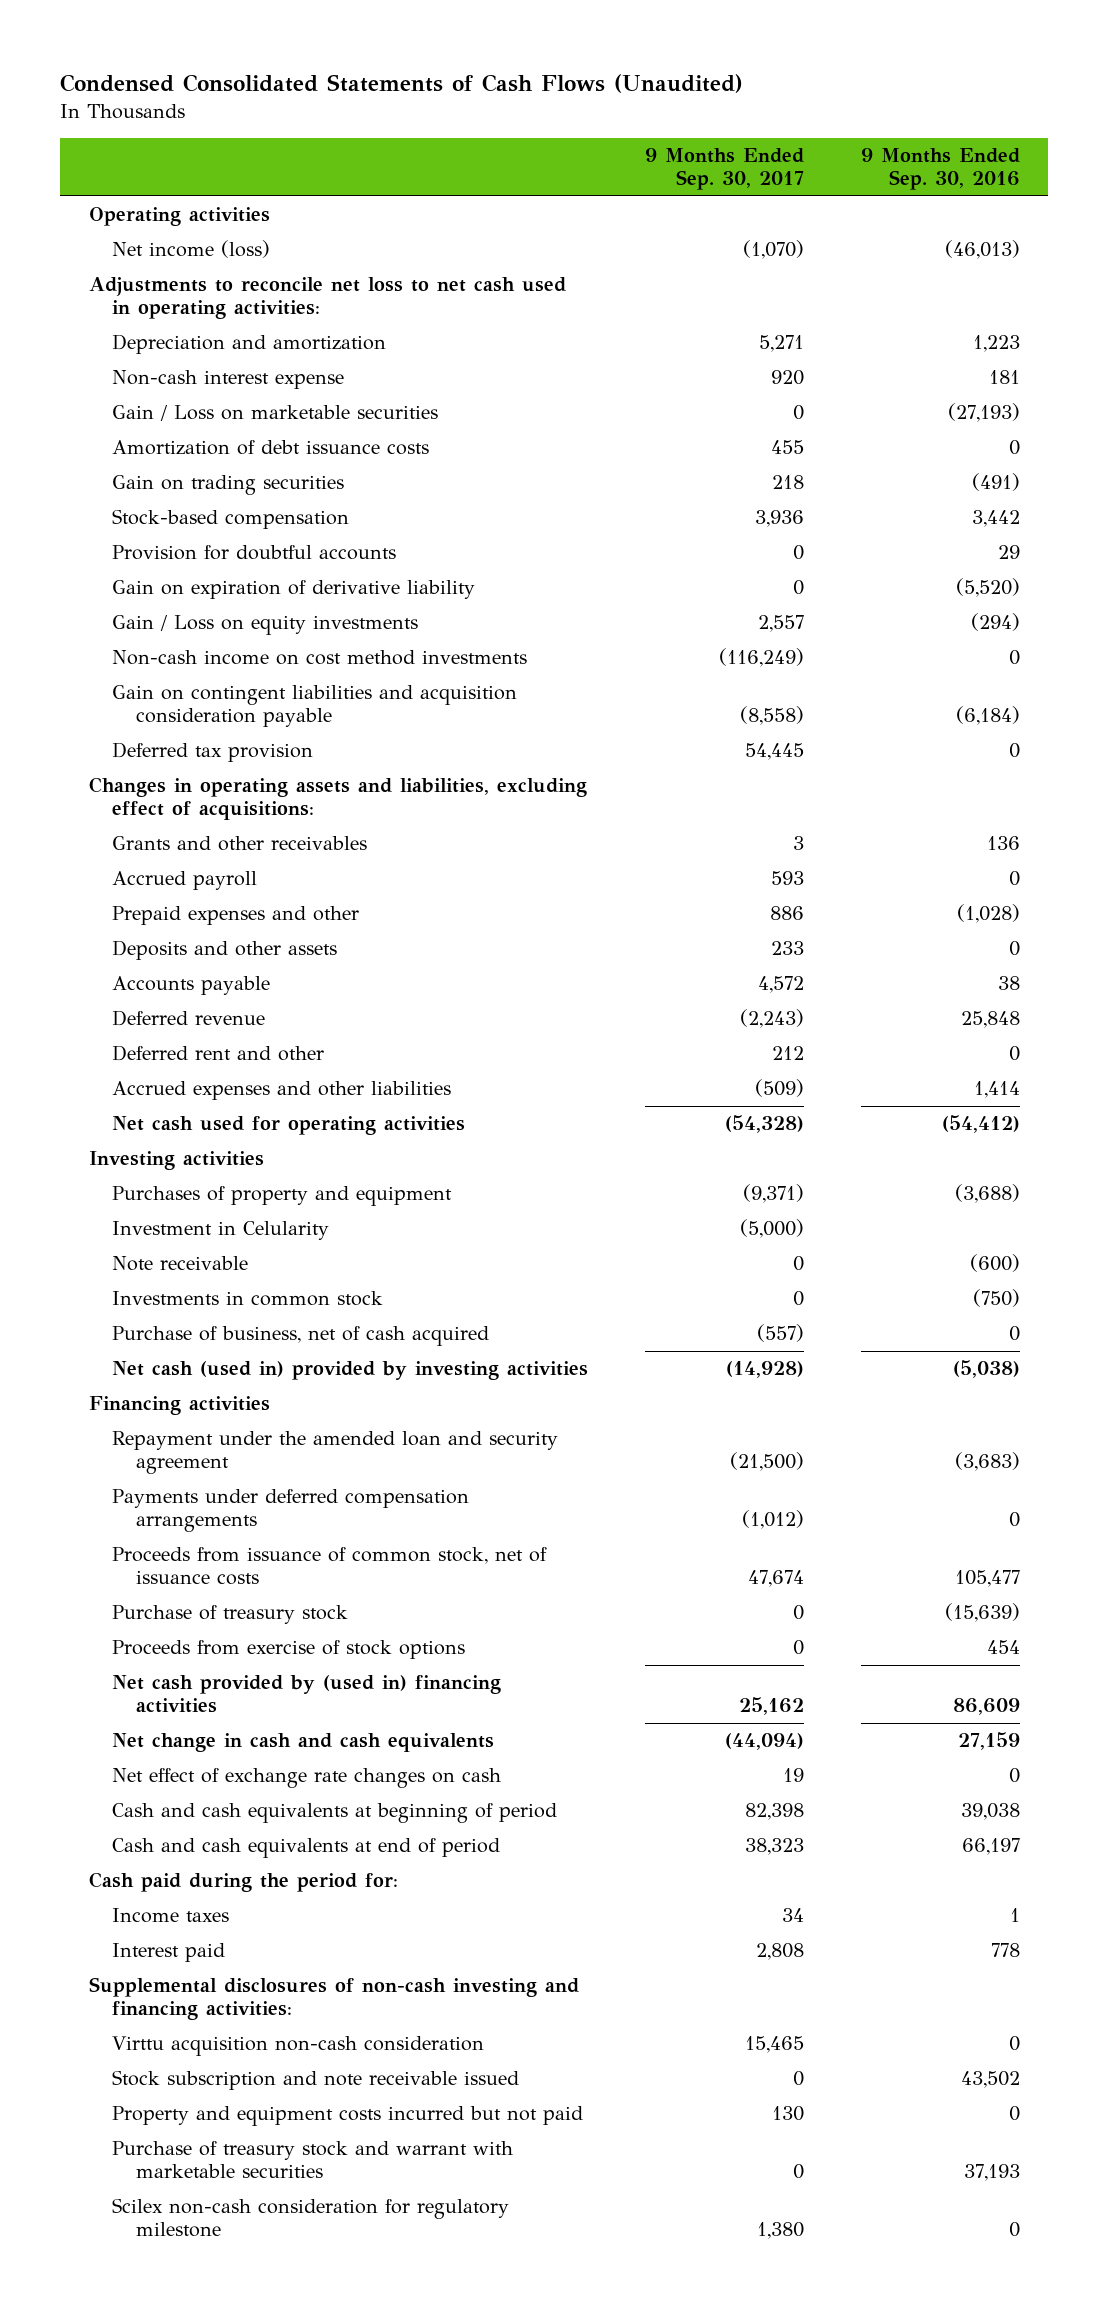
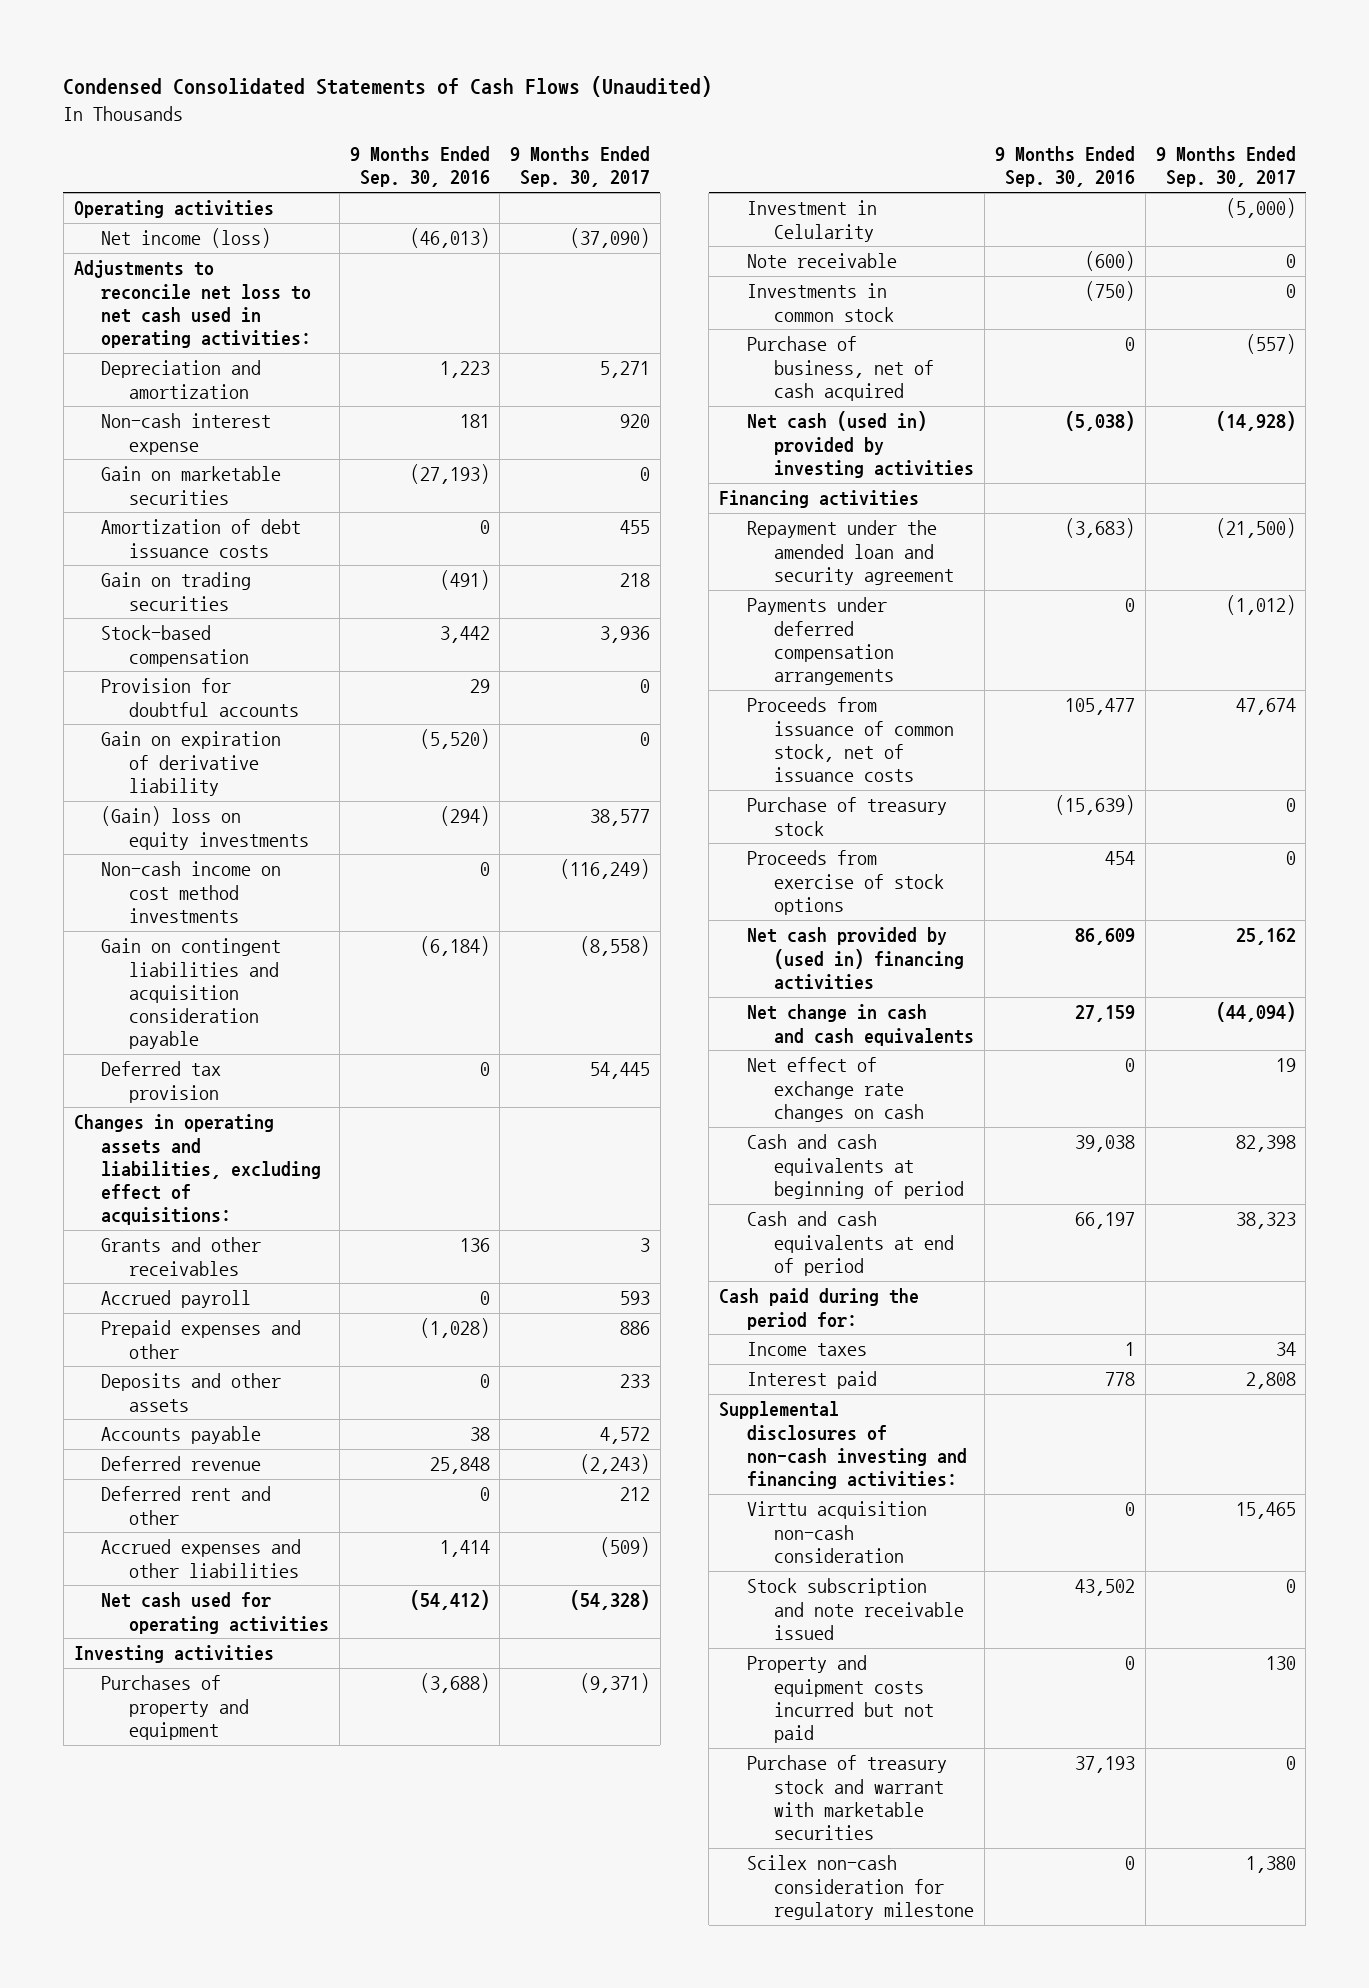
[742,240,804,260] (1,070) -> [570,228,651,249] (37,090)
[112,405,439,422] Gain / Loss on marketable securities -> [101,466,282,505] Gain on marketable securities
[112,615,419,636] Gain / Loss on equity investments -> [101,806,310,850] (Gain) loss on equity investments
[757,615,804,633] 2,557 -> [590,809,651,827] 38,577

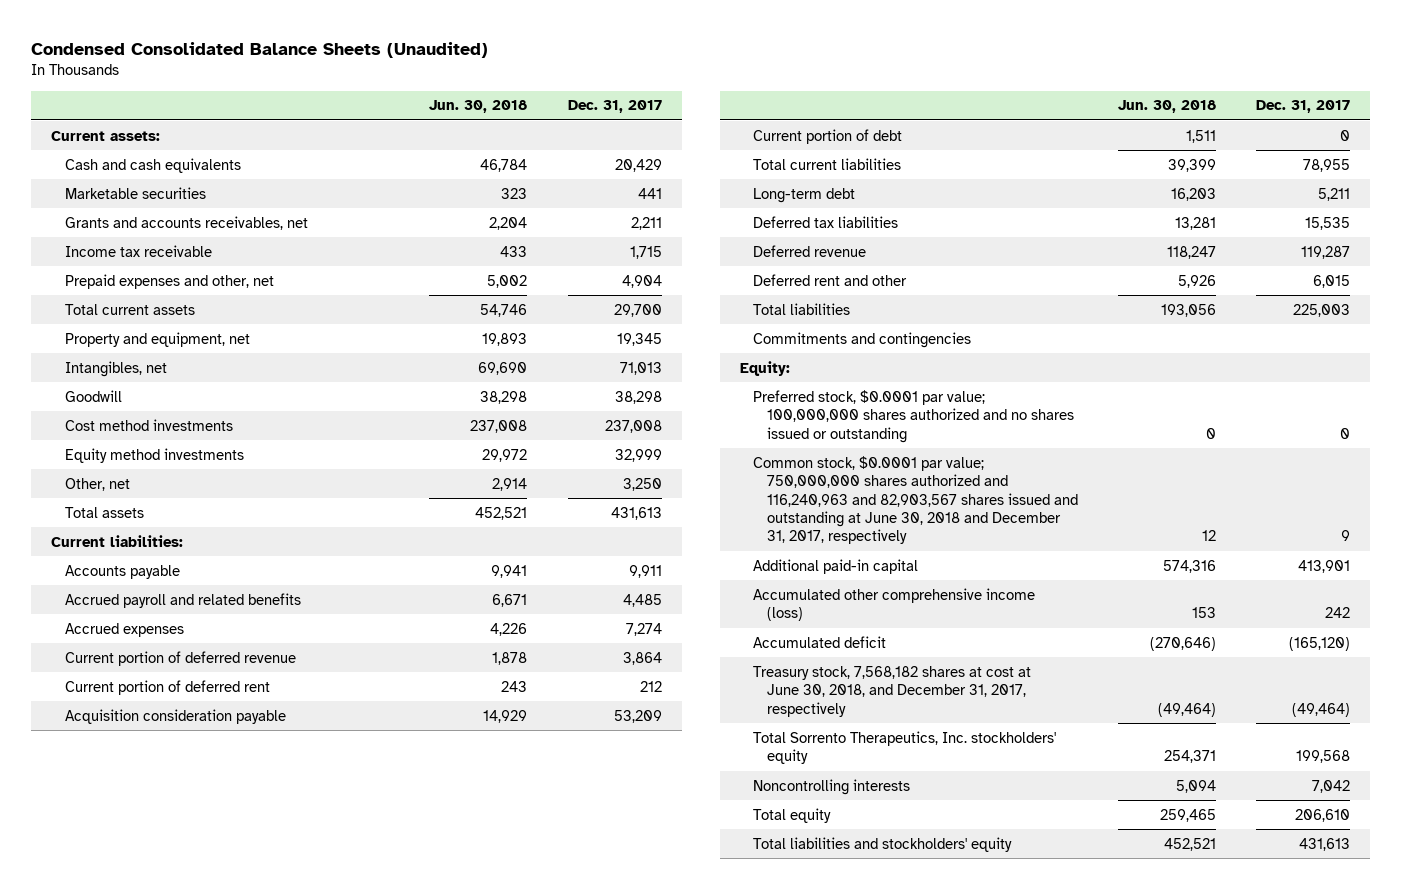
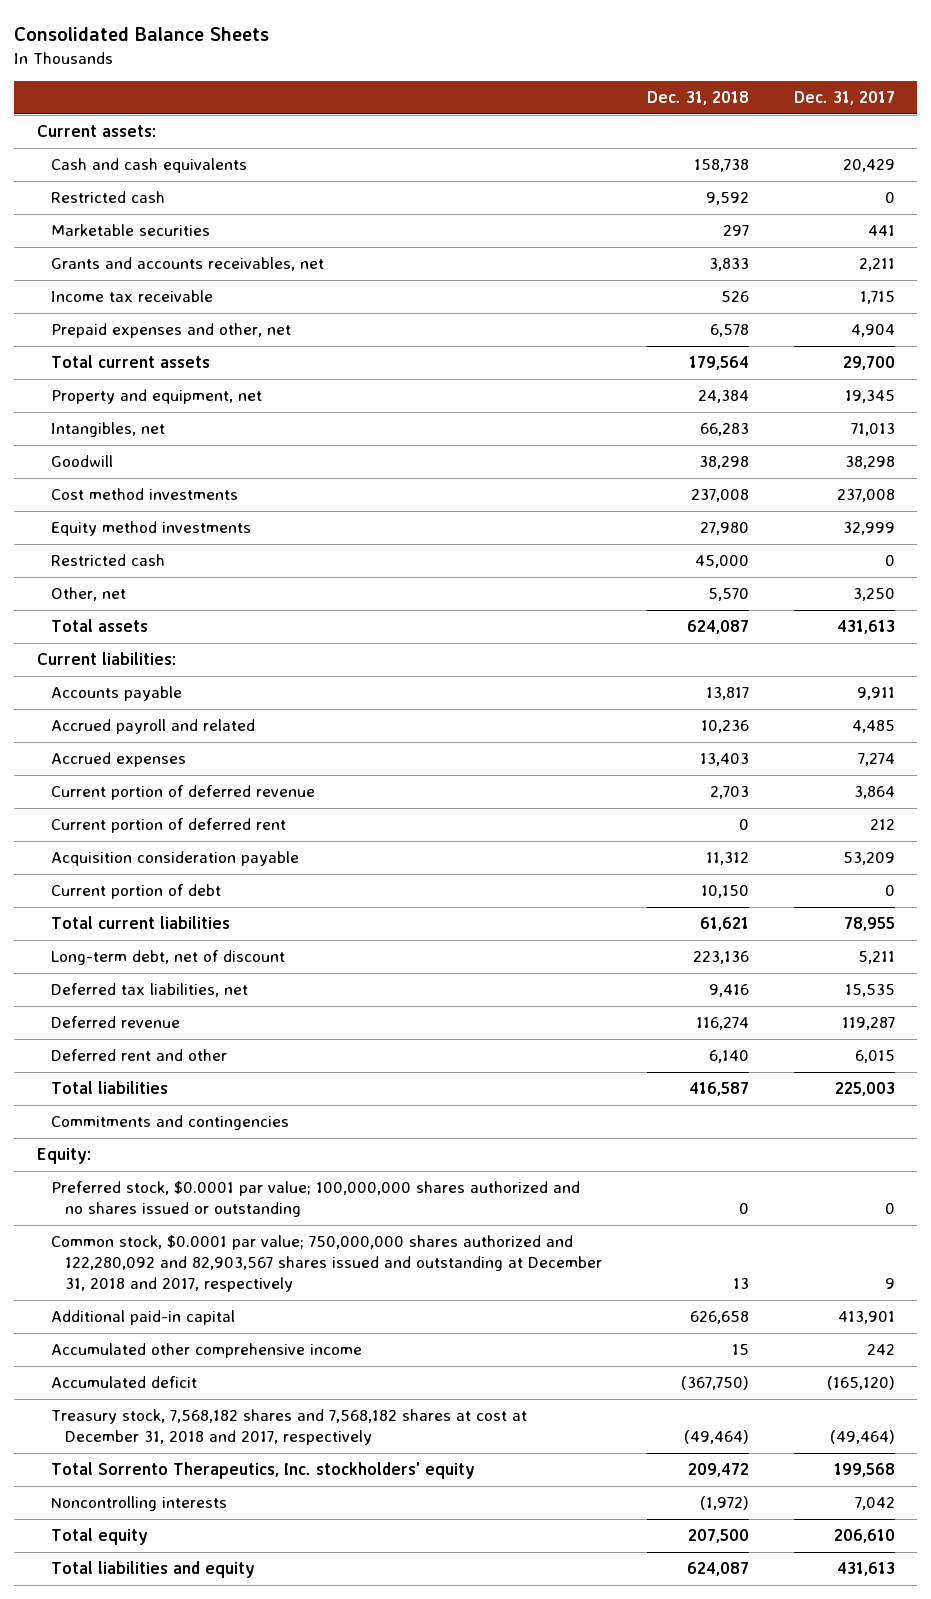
[31,41,489,58] Condensed Consolidated Balance Sheets (Unaudited) -> [14,26,270,41] Consolidated Balance Sheets
[429,100,528,114] Jun. 30, 2018 -> none
none -> [646,90,749,105] Dec. 31, 2018
none -> [50,191,165,204] Restricted cash
none -> [50,554,165,567] Restricted cash
[64,592,301,608] Accrued payroll and related benefits -> [50,719,255,735] Accrued payroll and related
[753,187,856,203] Long-term debt -> [50,950,285,966] Long-term debt, net of discount
[753,215,899,228] Deferred tax liabilities -> [50,983,248,998] Deferred tax liabilities, net
[753,455,1078,545] Common stock, $0.0001 par value; 750,000,000 shares authorized and 116,240,963 and 82,903,567 shares issued and outstanding at June 30, 2018 and December 31, 2017, respectively -> [50,1235,603,1293] Common stock, $0.0001 par value; 750,000,000 shares authorized and 122,280,092 and 82,903,567 shares issued and outstanding at December 31, 2018 and 2017, respectively
[753,587,1036,622] Accumulated other comprehensive income (loss) -> [50,1343,362,1359] Accumulated other comprehensive income
[753,665,1032,717] Treasury stock, 7,568,182 shares at cost at June 30, 2018, and December 31, 2017, respectively -> [50,1409,527,1446] Treasury stock, 7,568,182 shares and 7,568,182 shares at cost at December 31, 2018 and 2017, respectively
[753,836,1013,852] Total liabilities and stockholders' equity -> [50,1561,255,1579] Total liabilities and equity

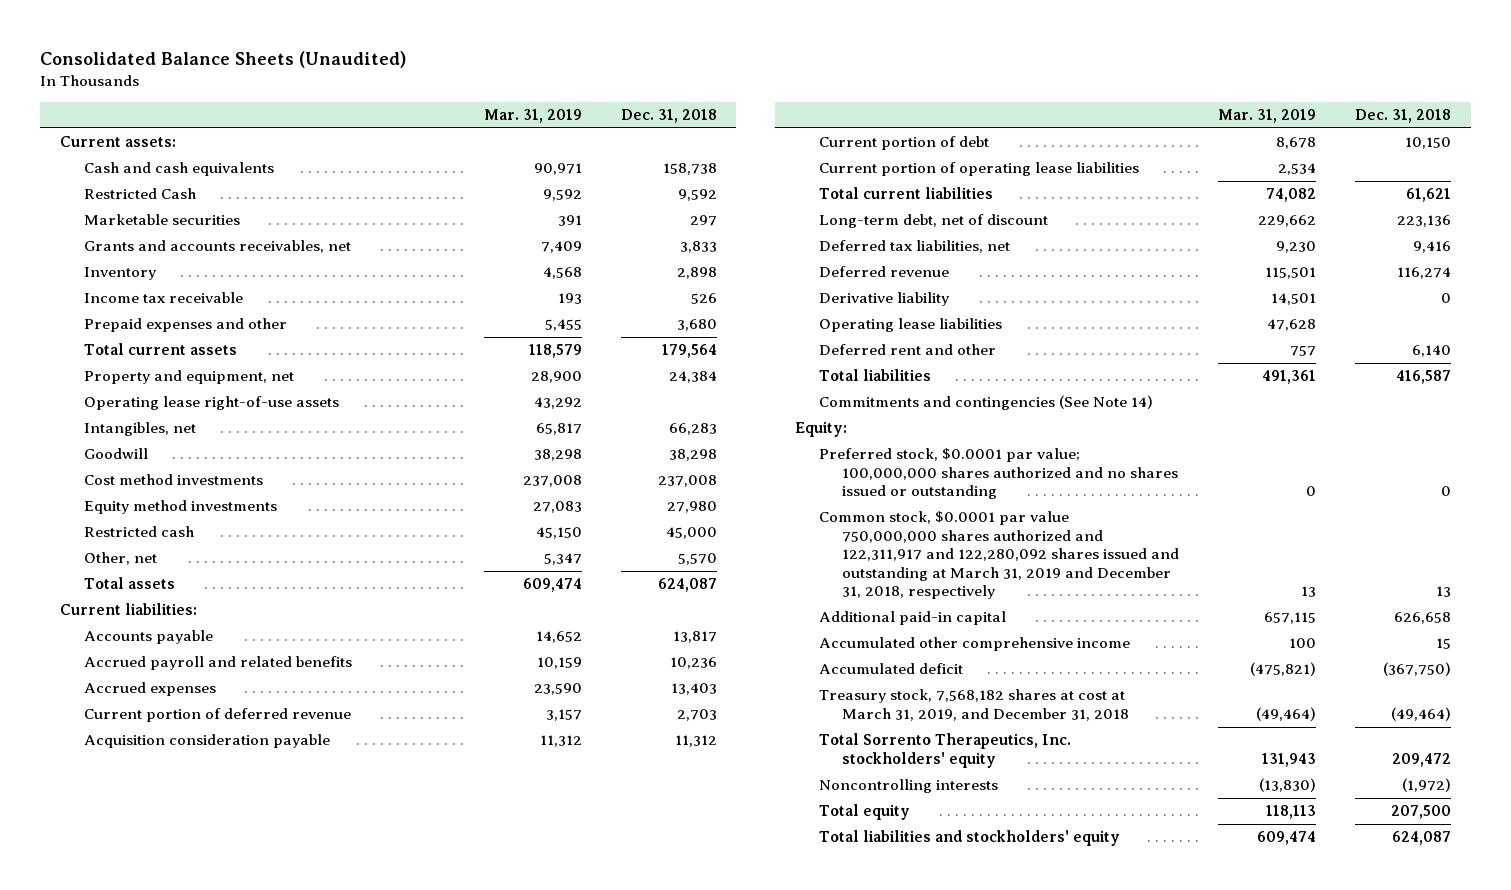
[14,26,270,41] Consolidated Balance Sheets -> [40,50,407,68] Consolidated Balance Sheets (Unaudited)
[793,90,895,105] Dec. 31, 2017 -> none
none -> [483,109,582,124] Mar. 31, 2019
[50,191,165,204] Restricted cash -> [83,188,196,200] Restricted Cash
none -> [83,267,156,281] Inventory
[50,323,291,339] Prepaid expenses and other, net -> [83,318,287,333] Prepaid expenses and other
[709,324,749,338] 6,578 -> [676,319,717,332] 3,680
none -> [83,396,339,411] Operating lease right-of-use assets
[50,719,255,735] Accrued payroll and related -> [83,656,352,671] Accrued payroll and related benefits
[50,818,286,834] Current portion of deferred rent -> none
none -> [818,162,1139,177] Current portion of operating lease liabilities
none -> [818,292,949,307] Derivative liability
none -> [818,318,1002,333] Operating lease liabilities
[50,1115,289,1131] Commitments and contingencies -> [818,395,1153,411] Commitments and contingencies (See Note 14)
[50,1235,603,1293] Common stock, $0.0001 par value; 750,000,000 shares authorized and 122,280,092 and 82,903,567 shares issued and outstanding at December 31, 2018 and 2017, respectively -> [818,511,1180,600] Common stock, $0.0001 par value 750,000,000 shares authorized and 122,311,917 and 122,280,092 shares issued and outstanding at March 31, 2019 and December 31, 2018, respectively
[50,1409,527,1446] Treasury stock, 7,568,182 shares and 7,568,182 shares at cost at December 31, 2018 and 2017, respectively -> [818,689,1130,721] Treasury stock, 7,568,182 shares at cost at March 31, 2019, and December 31, 2018
[50,1561,255,1579] Total liabilities and equity -> [818,830,1120,847] Total liabilities and stockholders' equity

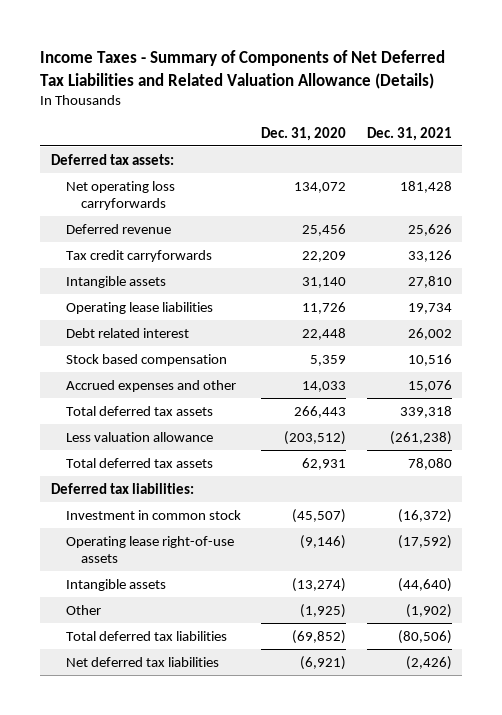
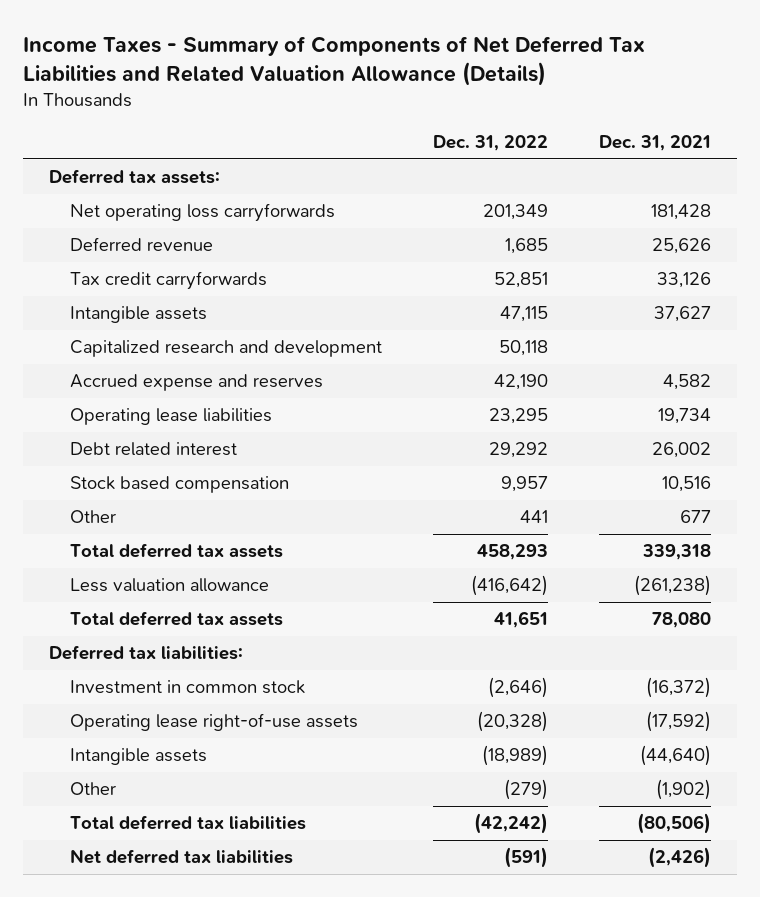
[261,126,347,141] Dec. 31, 2020 -> none
none -> [432,135,548,152] Dec. 31, 2022
[407,275,452,288] 27,810 -> [654,306,712,323] 37,627
none -> [69,340,382,358] Capitalized research and development
none -> [69,374,323,392] Accrued expense and reserves
[65,379,236,392] Accrued expenses and other -> none
none -> [69,510,116,524] Other

